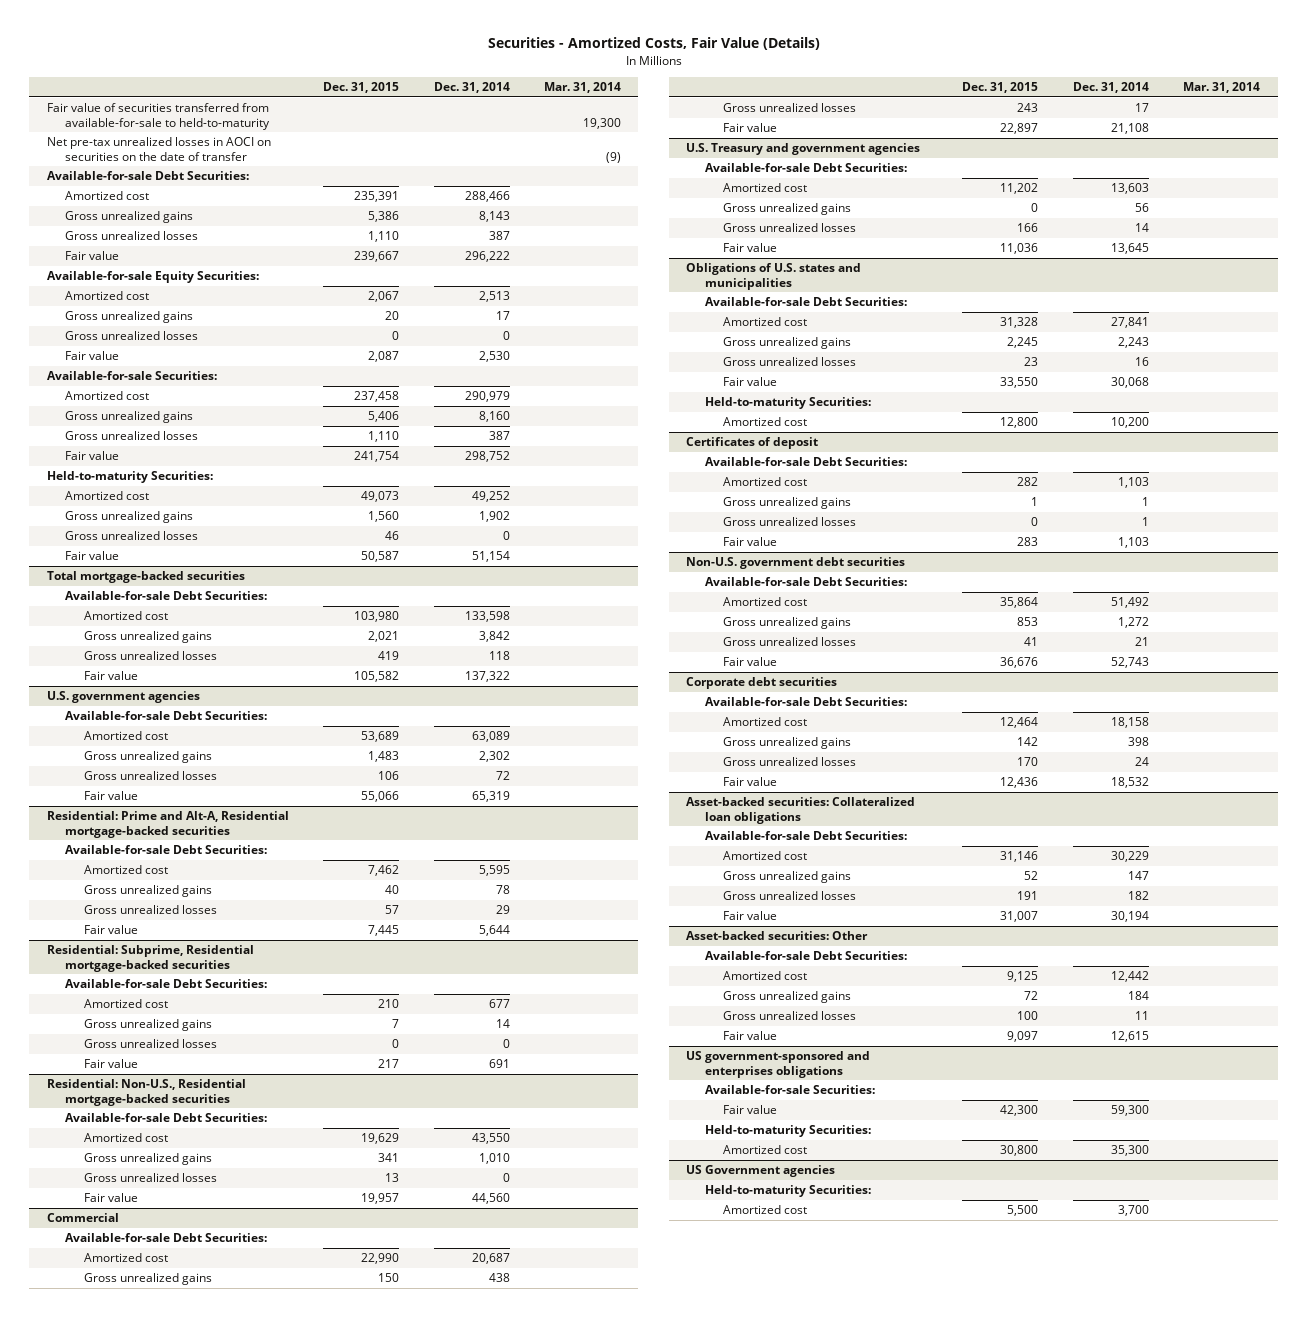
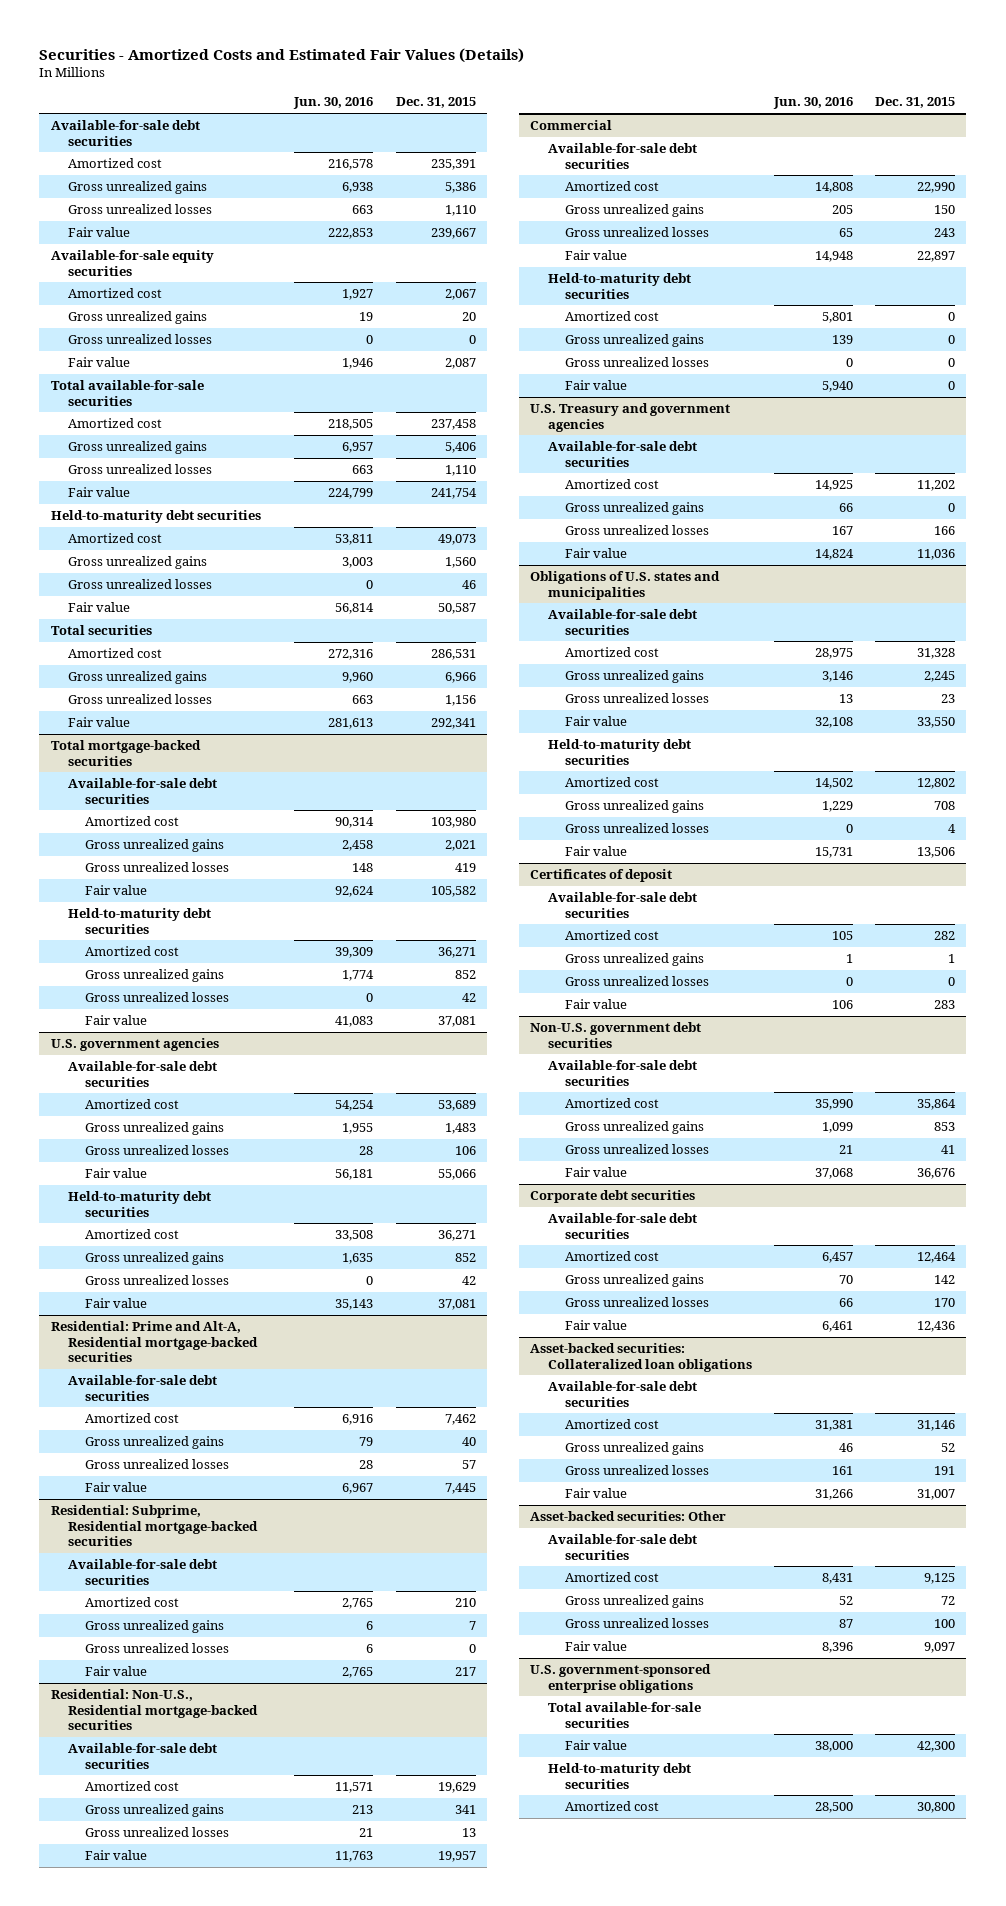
[487,37,820,51] Securities - Amortized Costs, Fair Value (Details) -> [39,47,525,63] Securities - Amortized Costs and Estimated Fair Values (Details)
[433,82,510,94] Dec. 31, 2014 -> none
[544,82,622,94] Mar. 31, 2014 -> none
none -> [293,97,374,110] Jun. 30, 2016
[46,103,271,130] Fair value of securities transferred from available-for-sale to held-to-maturity -> none
[46,137,271,161] Net pre-tax unrealized losses in AOCI on securities on the date of transfer -> none
[46,171,249,181] Available-for-sale Debt Securities: -> [50,120,200,146] Available-for-sale debt securities
[46,271,259,284] Available-for-sale Equity Securities: -> [50,250,214,276] Available-for-sale equity securities
[46,371,217,381] Available-for-sale Securities: -> [50,380,204,406] Total available-for-sale securities
[46,471,213,484] Held-to-maturity Securities: -> [50,510,261,524] Held-to-maturity debt securities
none -> [50,625,152,636] Total securities
none -> [67,648,162,659] Amortized cost
none -> [67,671,207,685] Gross unrealized gains
none -> [67,694,212,705] Gross unrealized losses
none -> [67,717,130,728] Fair value
[65,591,268,601] Available-for-sale Debt Securities: -> [67,778,217,804] Available-for-sale debt securities
none -> [67,908,211,934] Held-to-maturity debt securities
none -> [85,946,180,957] Amortized cost
none -> [85,969,225,983] Gross unrealized gains
none -> [85,992,230,1003] Gross unrealized losses
none -> [85,1015,148,1026] Fair value
[65,711,268,721] Available-for-sale Debt Securities: -> [67,1061,217,1087] Available-for-sale debt securities
none -> [67,1191,211,1217] Held-to-maturity debt securities
none -> [85,1229,180,1240] Amortized cost
none -> [85,1252,225,1266] Gross unrealized gains
none -> [85,1275,230,1286] Gross unrealized losses
none -> [85,1298,148,1309] Fair value
[65,845,268,855] Available-for-sale Debt Securities: -> [67,1375,217,1401] Available-for-sale debt securities
[65,979,268,989] Available-for-sale Debt Securities: -> [67,1559,217,1585] Available-for-sale debt securities
[65,1113,268,1123] Available-for-sale Debt Securities: -> [67,1743,217,1769] Available-for-sale debt securities
[65,1233,268,1243] Available-for-sale Debt Securities: -> [547,143,697,169] Available-for-sale debt securities
none -> [547,273,691,299] Held-to-maturity debt securities
none -> [564,311,659,322] Amortized cost
none -> [564,334,704,348] Gross unrealized gains
none -> [564,357,709,368] Gross unrealized losses
none -> [564,380,627,391] Fair value
[704,163,907,173] Available-for-sale Debt Securities: -> [547,441,697,467] Available-for-sale debt securities
[704,297,907,307] Available-for-sale Debt Securities: -> [547,609,697,635] Available-for-sale debt securities
[704,397,871,410] Held-to-maturity Securities: -> [547,739,691,765] Held-to-maturity debt securities
[1000,417,1039,429] 12,800 -> [917,778,956,790] 12,802
none -> [564,800,704,814] Gross unrealized gains
none -> [564,823,709,834] Gross unrealized losses
none -> [564,846,627,857] Fair value
[704,457,907,467] Available-for-sale Debt Securities: -> [547,892,697,918] Available-for-sale debt securities
[704,577,907,587] Available-for-sale Debt Securities: -> [547,1060,697,1086] Available-for-sale debt securities
[704,697,907,707] Available-for-sale Debt Securities: -> [547,1213,697,1239] Available-for-sale debt securities
[704,831,907,841] Available-for-sale Debt Securities: -> [547,1381,697,1407] Available-for-sale debt securities
[704,951,907,961] Available-for-sale Debt Securities: -> [547,1534,697,1560] Available-for-sale debt securities
[686,1051,871,1078] US government-sponsored and enterprises obligations -> [530,1664,712,1693] U.S. government-sponsored enterprise obligations
[704,1085,875,1095] Available-for-sale Securities: -> [547,1702,701,1728] Total available-for-sale securities
[704,1125,871,1138] Held-to-maturity Securities: -> [547,1763,691,1789] Held-to-maturity debt securities
[686,1165,836,1178] US Government agencies -> none
[704,1185,871,1198] Held-to-maturity Securities: -> none
[723,1205,808,1215] Amortized cost -> none

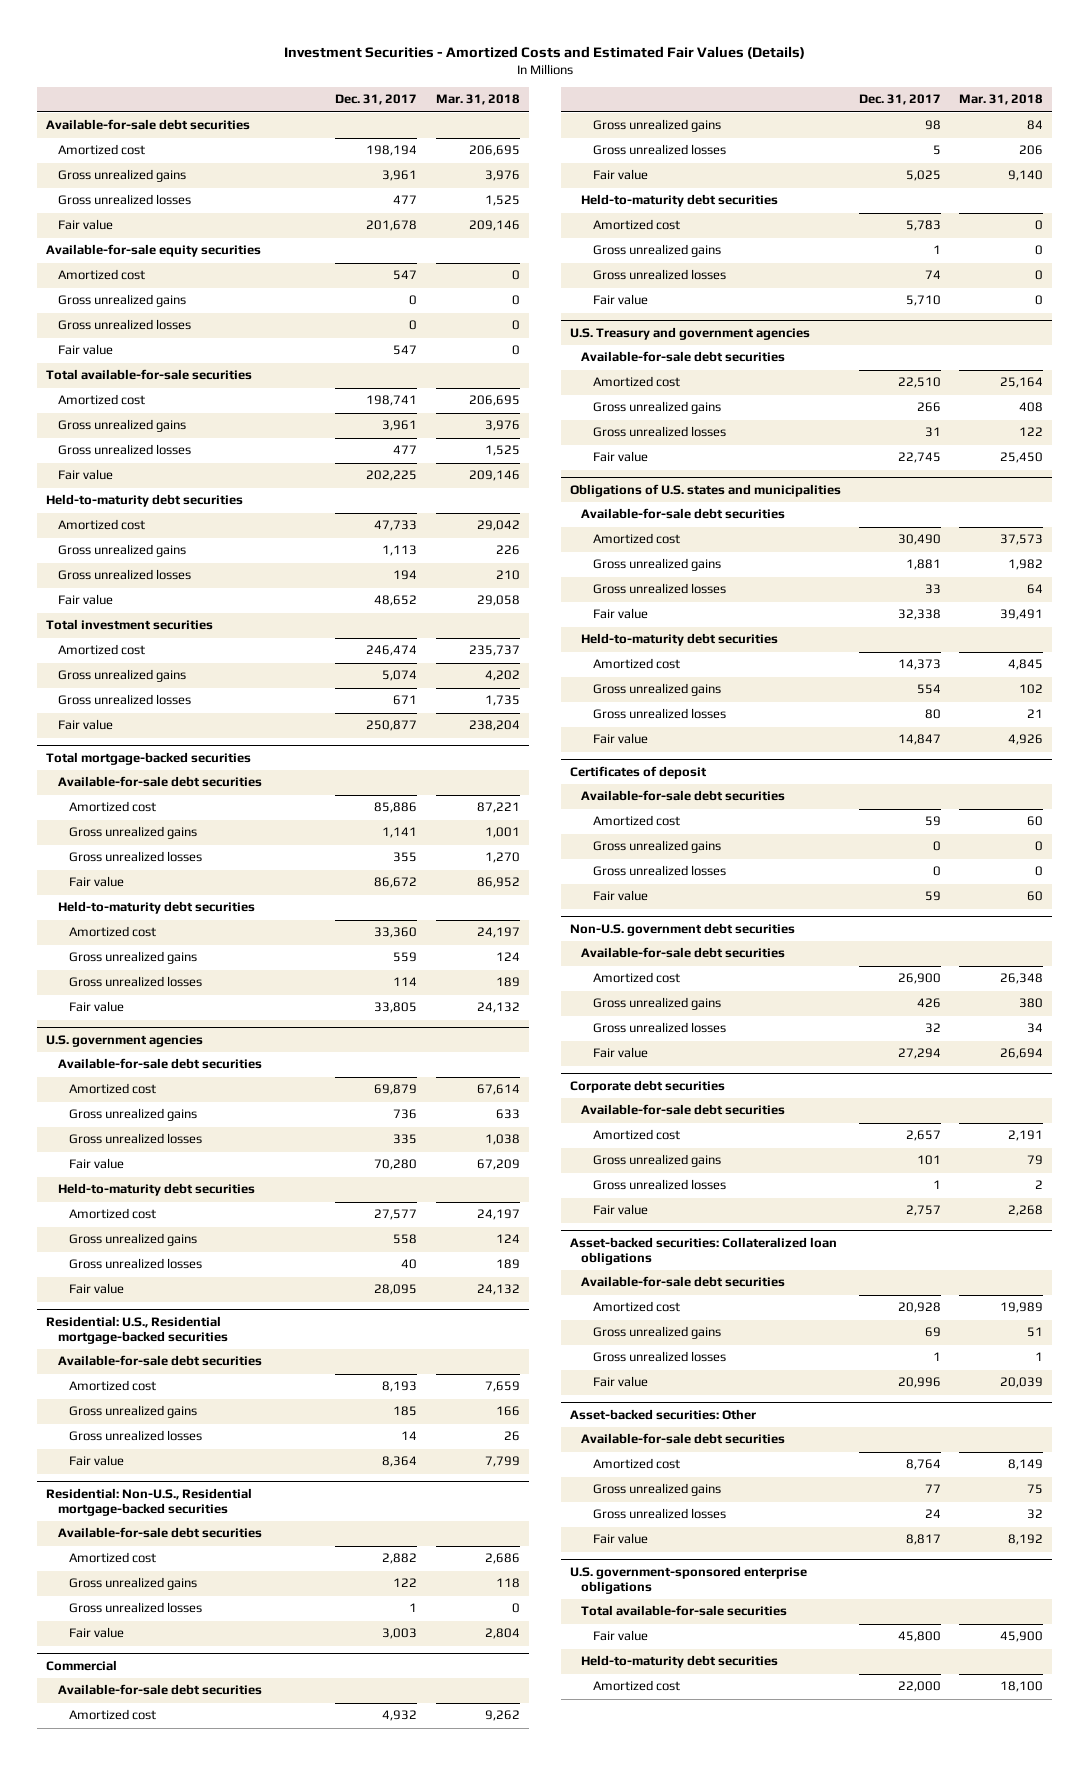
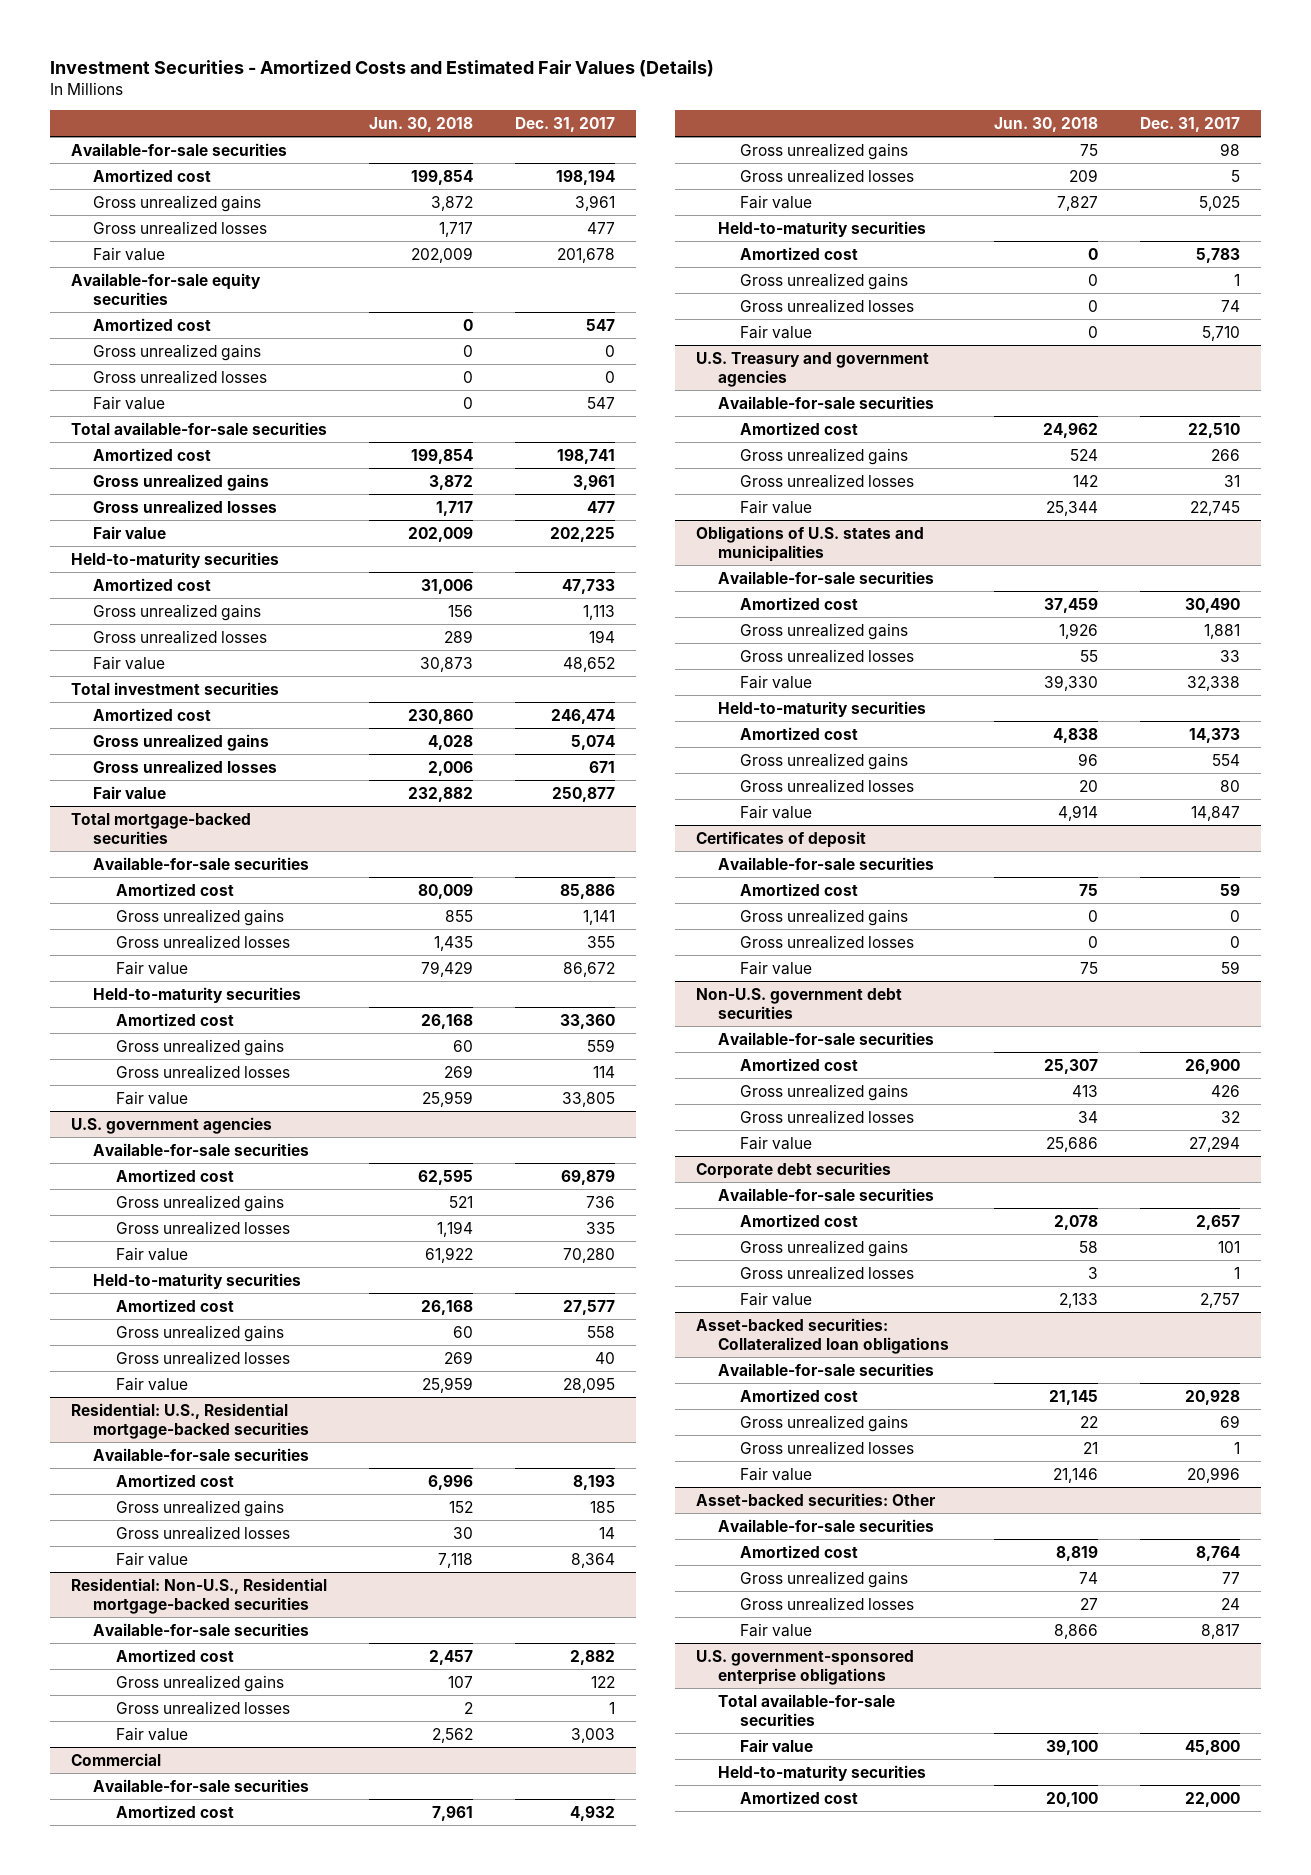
[435,94,520,106] Mar. 31, 2018 -> none
none -> [369,116,474,132] Jun. 30, 2018
[46,119,251,131] Available-for-sale debt securities -> [71,142,288,156] Available-for-sale securities
[46,494,244,508] Held-to-maturity debt securities -> [71,551,280,568] Held-to-maturity securities
[57,776,262,788] Available-for-sale debt securities -> [93,856,310,870] Available-for-sale securities
[57,901,255,915] Held-to-maturity debt securities -> [93,986,302,1003] Held-to-maturity securities
[57,1058,262,1070] Available-for-sale debt securities -> [93,1142,310,1156] Available-for-sale securities
[57,1183,255,1197] Held-to-maturity debt securities -> [93,1272,302,1289] Held-to-maturity securities
[57,1355,262,1367] Available-for-sale debt securities -> [93,1447,310,1461] Available-for-sale securities
[57,1527,262,1539] Available-for-sale debt securities -> [93,1622,310,1636] Available-for-sale securities
[57,1684,262,1696] Available-for-sale debt securities -> [93,1778,310,1792] Available-for-sale securities
[581,194,779,208] Held-to-maturity debt securities -> [717,220,926,237] Held-to-maturity securities
[581,351,786,363] Available-for-sale debt securities -> [717,395,934,409] Available-for-sale securities
[581,508,786,520] Available-for-sale debt securities -> [717,570,934,584] Available-for-sale securities
[581,633,779,647] Held-to-maturity debt securities -> [717,700,926,717] Held-to-maturity securities
[581,790,786,802] Available-for-sale debt securities -> [717,856,934,870] Available-for-sale securities
[581,947,786,959] Available-for-sale debt securities -> [717,1031,934,1045] Available-for-sale securities
[581,1104,786,1116] Available-for-sale debt securities -> [717,1187,934,1201] Available-for-sale securities
[581,1276,786,1288] Available-for-sale debt securities -> [717,1362,934,1376] Available-for-sale securities
[581,1433,786,1445] Available-for-sale debt securities -> [717,1518,934,1532] Available-for-sale securities
[581,1655,779,1669] Held-to-maturity debt securities -> [717,1764,926,1781] Held-to-maturity securities

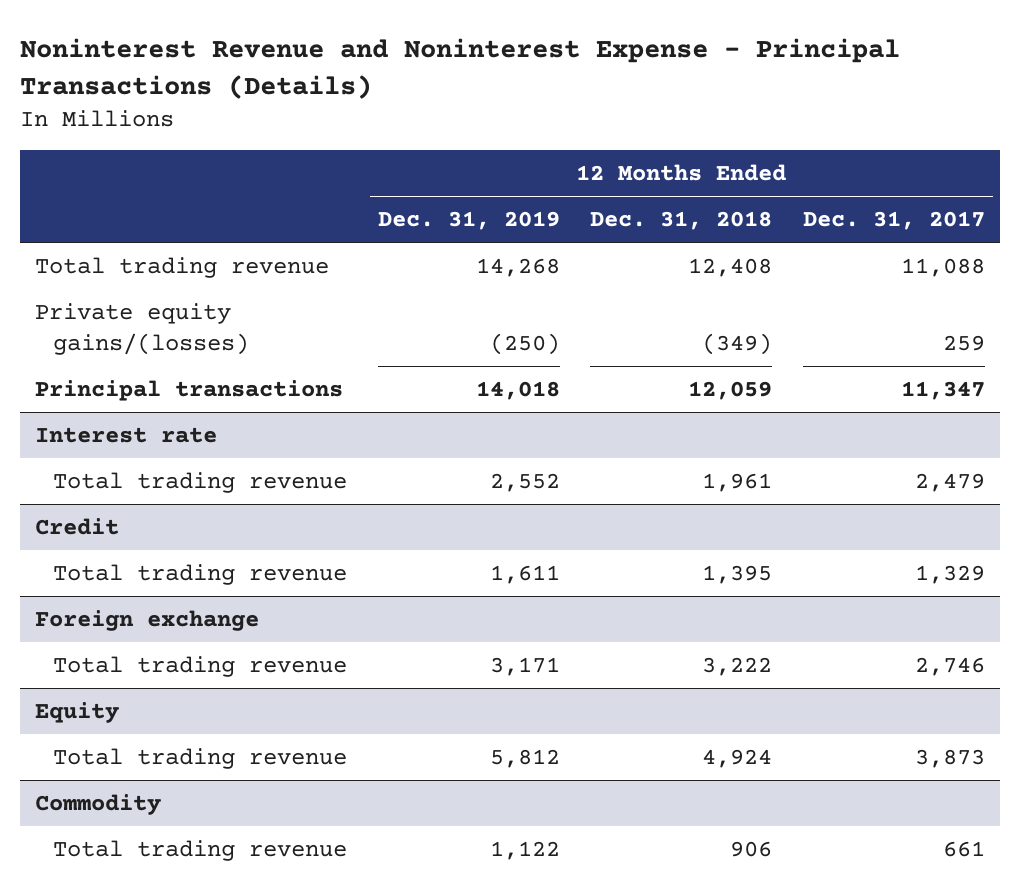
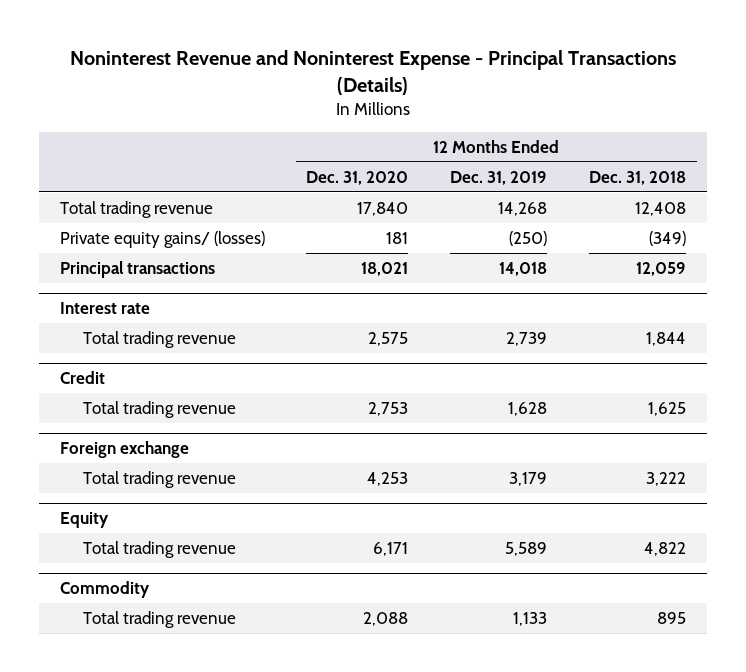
[802,211,985,231] Dec. 31, 2017 -> none
none -> [306,170,409,185] Dec. 31, 2020
[35,303,250,355] Private equity gains/(losses) -> [59,230,265,248] Private equity gains/ (losses)
[489,473,560,493] 2,552 -> [506,331,548,346] 2,739
[702,473,773,493] 1,961 -> [646,331,687,346] 1,844
[489,565,560,585] 1,611 -> [508,401,548,416] 1,628
[702,565,773,585] 1,395 -> [648,401,687,416] 1,625
[489,657,560,677] 3,171 -> [509,471,548,486] 3,179
[489,749,560,769] 5,812 -> [505,541,548,556] 5,589
[702,749,773,769] 4,924 -> [644,541,687,556] 4,822
[489,841,560,861] 1,122 -> [513,611,548,626] 1,133
[730,841,773,858] 906 -> [657,611,687,624] 895

